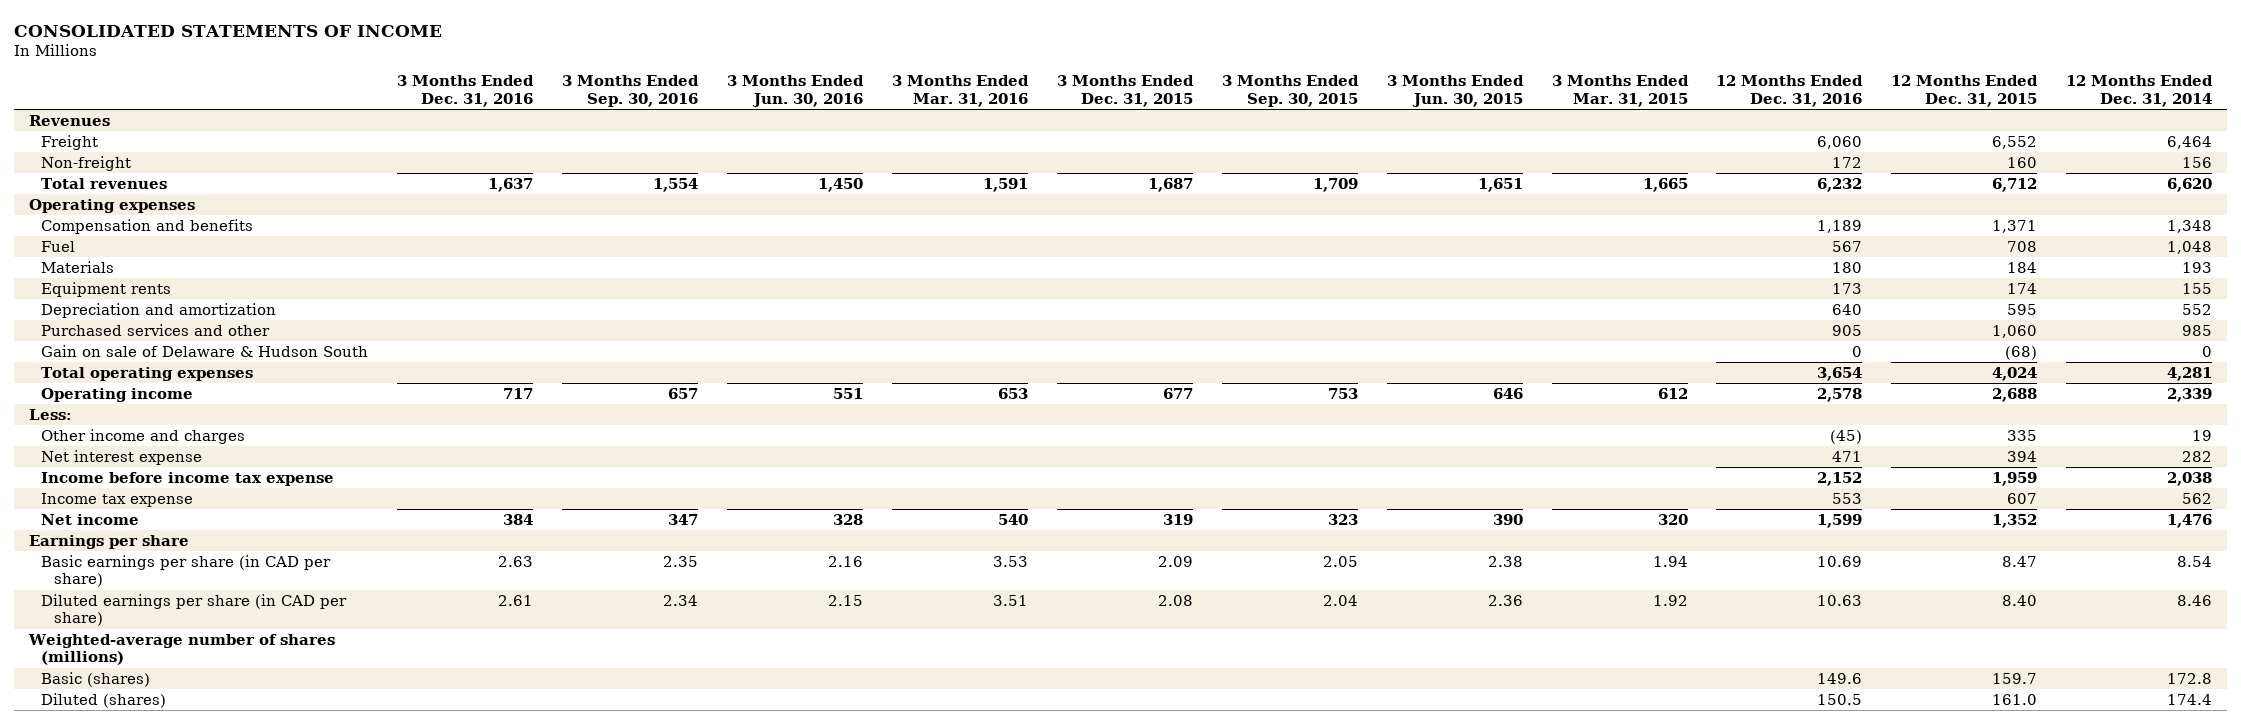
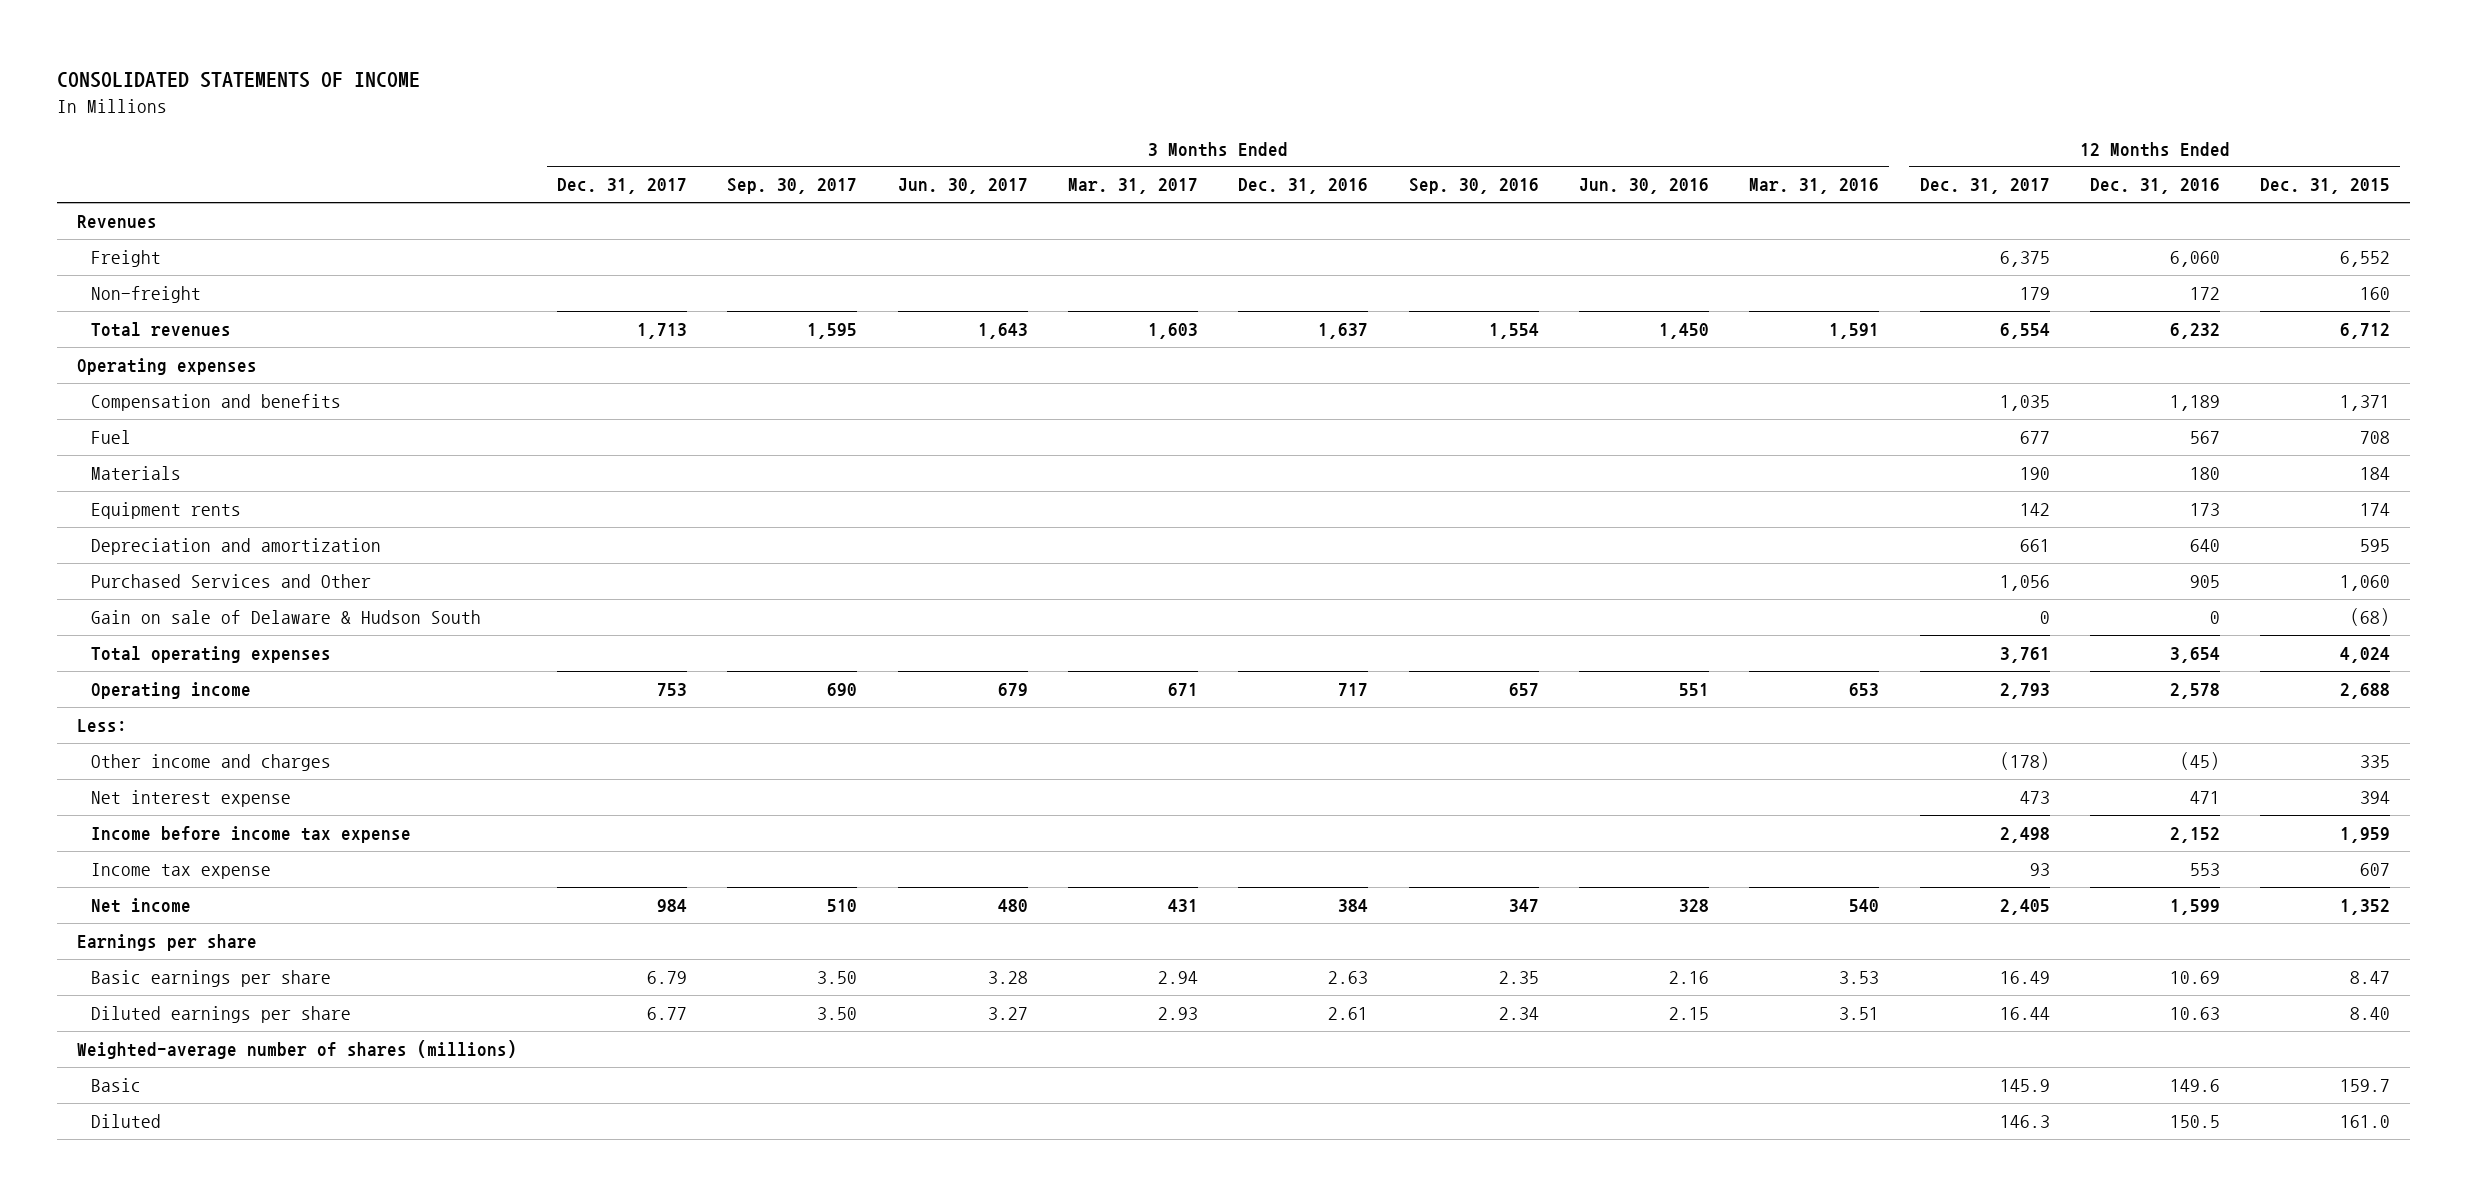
[1056,75,1194,107] 3 Months Ended Dec. 31, 2015 -> none
[1221,75,1359,107] 3 Months Ended Sep. 30, 2015 -> none
[1386,75,1524,107] 3 Months Ended Jun. 30, 2015 -> none
[1551,75,1689,107] 3 Months Ended Mar. 31, 2015 -> none
[2066,75,2214,107] 12 Months Ended Dec. 31, 2014 -> none
none -> [557,178,688,195] Dec. 31, 2017
none -> [727,178,858,195] Sep. 30, 2017
none -> [897,178,1028,195] Jun. 30, 2017
none -> [1068,178,1199,195] Mar. 31, 2017
none -> [1919,178,2050,195] Dec. 31, 2017
[41,323,271,336] Purchased services and other -> [91,573,372,588] Purchased Services and Other
[41,554,332,588] Basic earnings per share (in CAD per share) -> [91,969,332,987] Basic earnings per share
[41,593,348,627] Diluted earnings per share (in CAD per share) -> [91,1005,352,1023] Diluted earnings per share
[41,671,151,687] Basic (shares) -> [91,1077,142,1092] Basic
[41,692,167,708] Diluted (shares) -> [91,1113,162,1128] Diluted

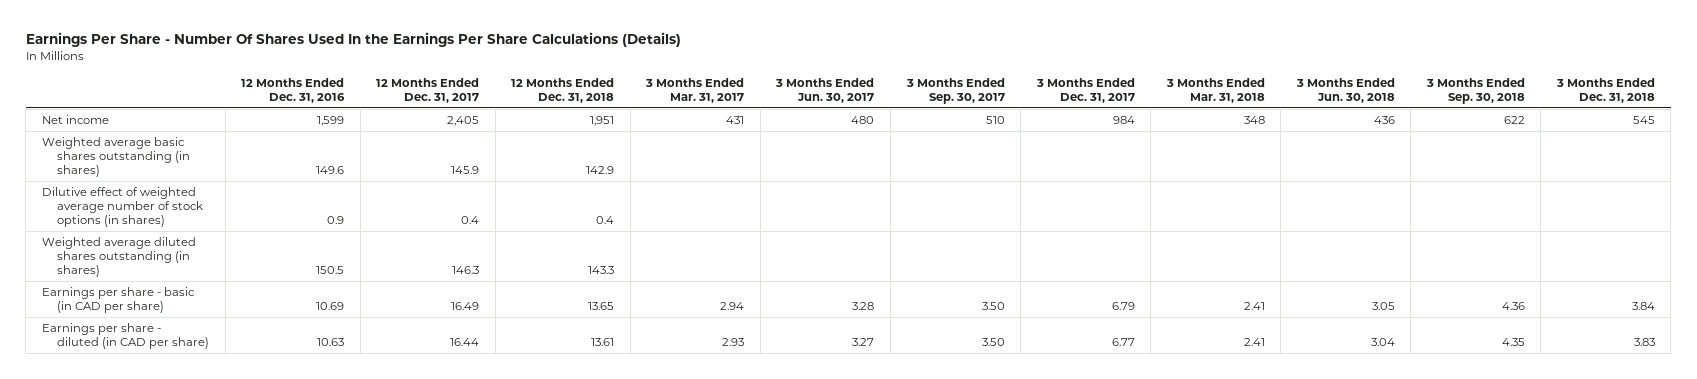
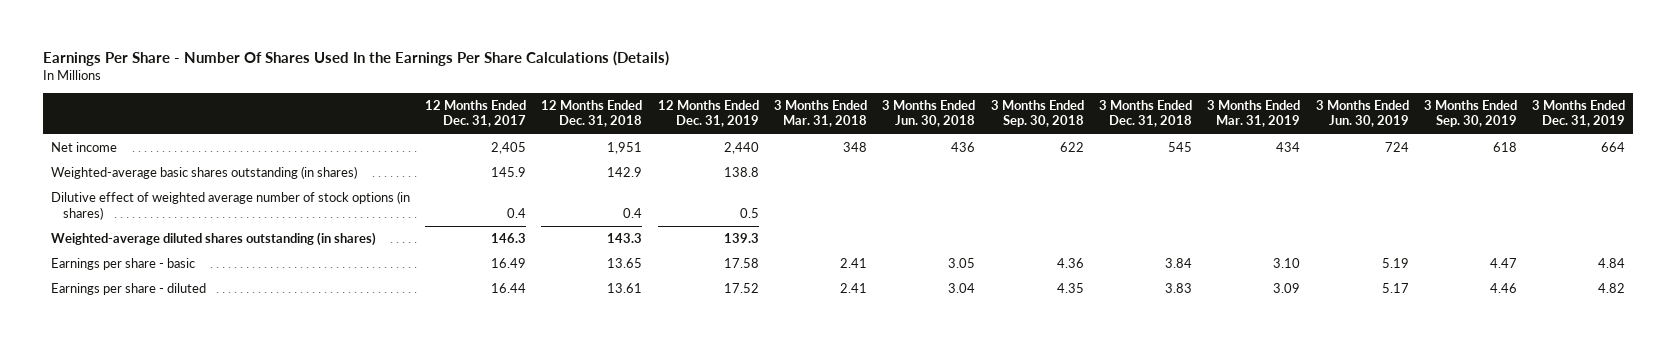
[241,77,346,103] 12 Months Ended Dec. 31, 2016 -> none
[645,77,745,103] 3 Months Ended Mar. 31, 2017 -> none
[775,77,875,103] 3 Months Ended Jun. 30, 2017 -> none
[905,77,1005,104] 3 Months Ended Sep. 30, 2017 -> none
[1035,77,1135,103] 3 Months Ended Dec. 31, 2017 -> none
none -> [657,100,759,128] 12 Months Ended Dec. 31, 2019
none -> [1207,100,1301,128] 3 Months Ended Mar. 31, 2019
none -> [1315,100,1409,128] 3 Months Ended Jun. 30, 2019
none -> [1423,100,1517,128] 3 Months Ended Sep. 30, 2019
none -> [1532,100,1626,128] 3 Months Ended Dec. 31, 2019
[42,137,191,177] Weighted average basic shares outstanding (in shares) -> [50,166,357,180] Weighted-average basic shares outstanding (in shares)
[42,237,197,277] Weighted average diluted shares outstanding (in shares) -> [50,232,376,247] Weighted-average diluted shares outstanding (in shares)
[42,287,196,313] Earnings per share - basic (in CAD per share) -> [50,258,195,271] Earnings per share - basic
[42,323,210,349] Earnings per share - diluted (in CAD per share) -> [50,283,206,296] Earnings per share - diluted

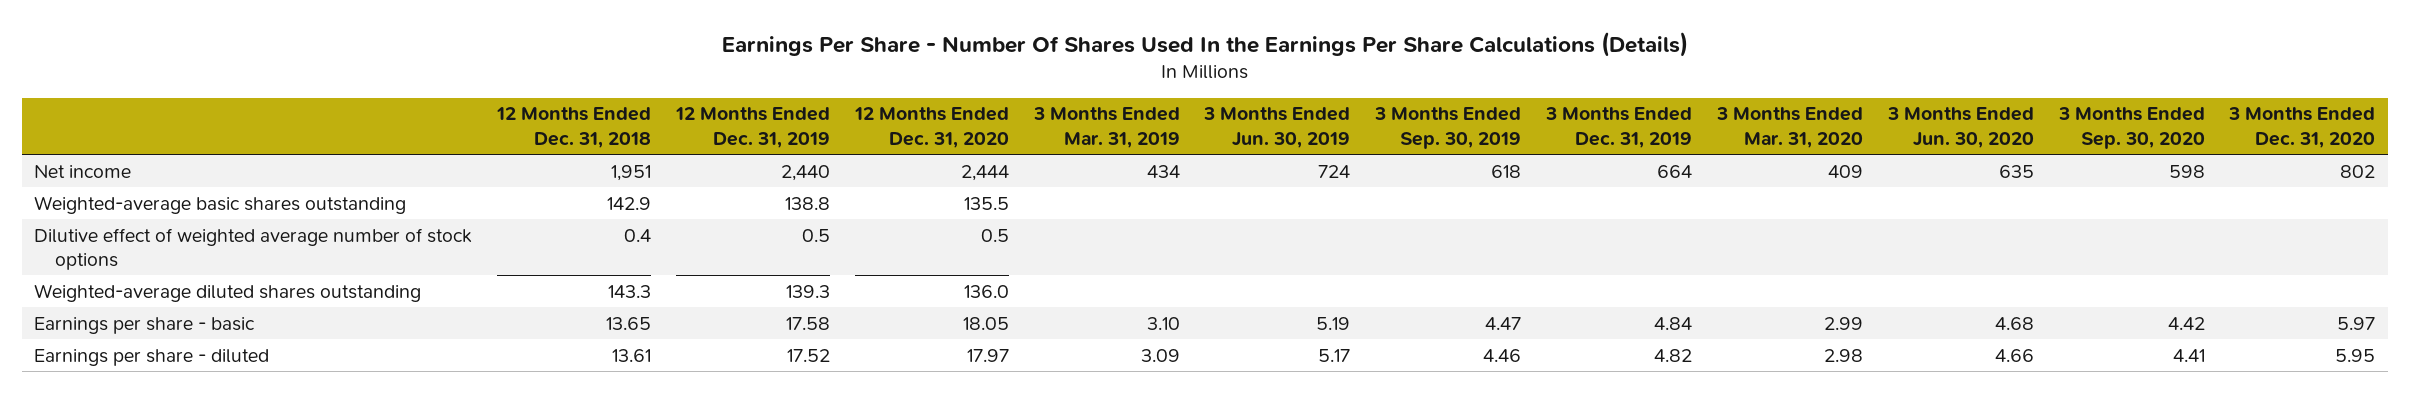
[424,100,526,128] 12 Months Ended Dec. 31, 2017 -> none
[773,100,867,128] 3 Months Ended Mar. 31, 2018 -> none
[882,100,976,128] 3 Months Ended Jun. 30, 2018 -> none
[990,100,1084,128] 3 Months Ended Sep. 30, 2018 -> none
[1098,100,1192,128] 3 Months Ended Dec. 31, 2018 -> none
none -> [853,107,1009,148] 12 Months Ended Dec. 31, 2020
none -> [1715,107,1863,148] 3 Months Ended Mar. 31, 2020
none -> [1886,107,2034,148] 3 Months Ended Jun. 30, 2020
none -> [2057,107,2205,149] 3 Months Ended Sep. 30, 2020
none -> [2228,107,2376,148] 3 Months Ended Dec. 31, 2020
[50,166,357,180] Weighted-average basic shares outstanding (in shares) -> [34,195,407,214] Weighted-average basic shares outstanding
[50,191,410,220] Dilutive effect of weighted average number of stock options (in shares) -> [34,227,473,270] Dilutive effect of weighted average number of stock options
[50,232,376,247] Weighted-average diluted shares outstanding (in shares) -> [34,283,422,302] Weighted-average diluted shares outstanding

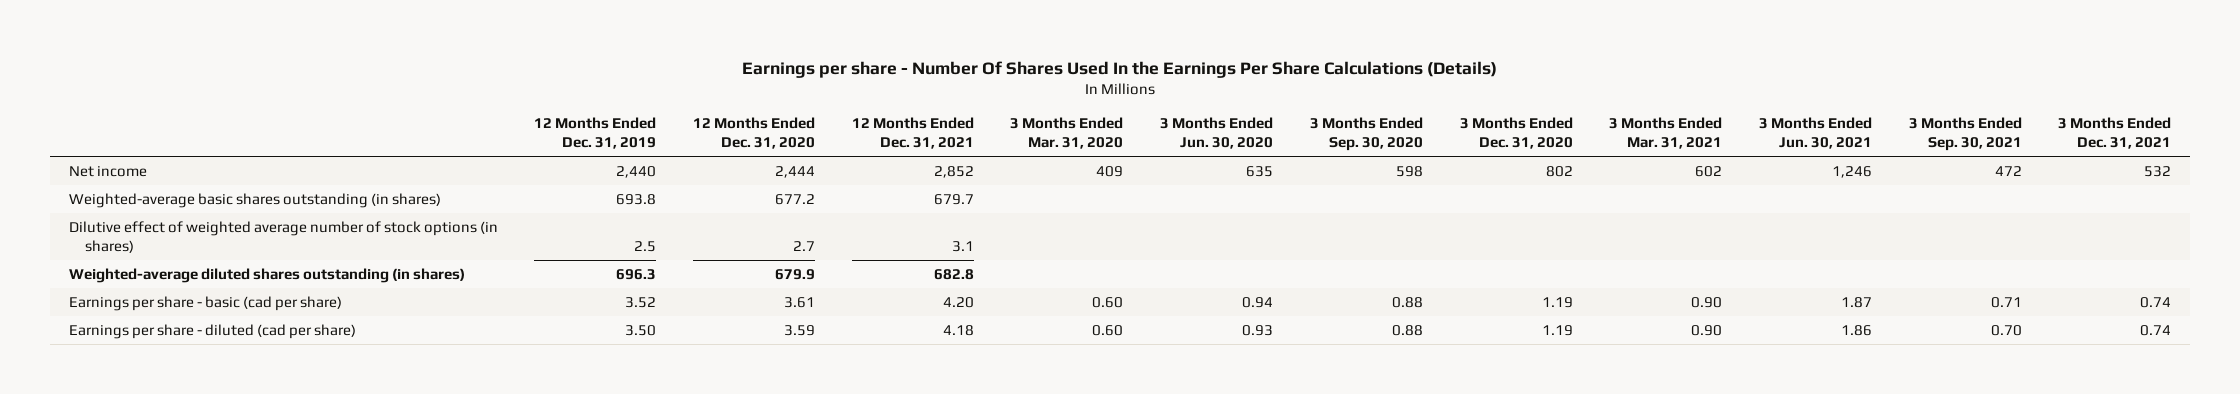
[721,32,1688,58] Earnings Per Share - Number Of Shares Used In the Earnings Per Share Calculations (Details) -> [741,60,1497,78] Earnings per share - Number Of Shares Used In the Earnings Per Share Calculations (Details)
[496,107,652,148] 12 Months Ended Dec. 31, 2018 -> none
[1032,107,1180,148] 3 Months Ended Mar. 31, 2019 -> none
[1203,107,1351,148] 3 Months Ended Jun. 30, 2019 -> none
[1374,107,1522,149] 3 Months Ended Sep. 30, 2019 -> none
[1545,107,1693,148] 3 Months Ended Dec. 31, 2019 -> none
none -> [851,117,974,149] 12 Months Ended Dec. 31, 2021
none -> [1609,117,1723,149] 3 Months Ended Mar. 31, 2021
none -> [1758,117,1872,149] 3 Months Ended Jun. 30, 2021
none -> [1908,117,2022,151] 3 Months Ended Sep. 30, 2021
none -> [2058,117,2172,149] 3 Months Ended Dec. 31, 2021
[34,195,407,214] Weighted-average basic shares outstanding -> [68,193,441,209] Weighted-average basic shares outstanding (in shares)
[785,196,831,210] 138.8 -> [616,194,657,206] 693.8
[963,196,1009,210] 135.5 -> [774,194,815,206] 677.2
[34,227,473,270] Dilutive effect of weighted average number of stock options -> [68,221,498,253] Dilutive effect of weighted average number of stock options (in shares)
[802,228,831,242] 0.5 -> [634,240,657,252] 2.5
[980,228,1009,242] 0.5 -> [792,240,815,251] 2.7
[34,283,422,302] Weighted-average diluted shares outstanding -> [68,268,465,284] Weighted-average diluted shares outstanding (in shares)
[786,284,831,298] 139.3 -> [616,269,657,281] 696.3
[963,284,1009,298] 136.0 -> [774,269,815,281] 679.9
[34,316,256,334] Earnings per share - basic -> [68,296,342,312] Earnings per share - basic (cad per share)
[786,316,831,330] 17.58 -> [625,297,657,309] 3.52
[962,316,1009,330] 18.05 -> [783,297,815,309] 3.61
[1823,316,1863,330] 2.99 -> [1092,297,1124,309] 0.60
[1994,316,2034,330] 4.68 -> [1242,297,1274,309] 0.94
[2167,316,2205,330] 4.42 -> [1391,297,1423,309] 0.88
[2337,316,2376,330] 5.97 -> [1541,297,1573,309] 1.19
[34,348,270,366] Earnings per share - diluted -> [68,324,356,340] Earnings per share - diluted (cad per share)
[787,348,831,362] 17.52 -> [625,325,657,337] 3.50
[966,348,1009,362] 17.97 -> [783,325,815,337] 3.59
[1823,348,1863,362] 2.98 -> [1092,325,1124,337] 0.60
[1994,348,2034,362] 4.66 -> [1242,325,1274,337] 0.93
[2172,348,2205,362] 4.41 -> [1391,325,1423,337] 0.88
[2335,348,2376,362] 5.95 -> [1541,325,1573,337] 1.19

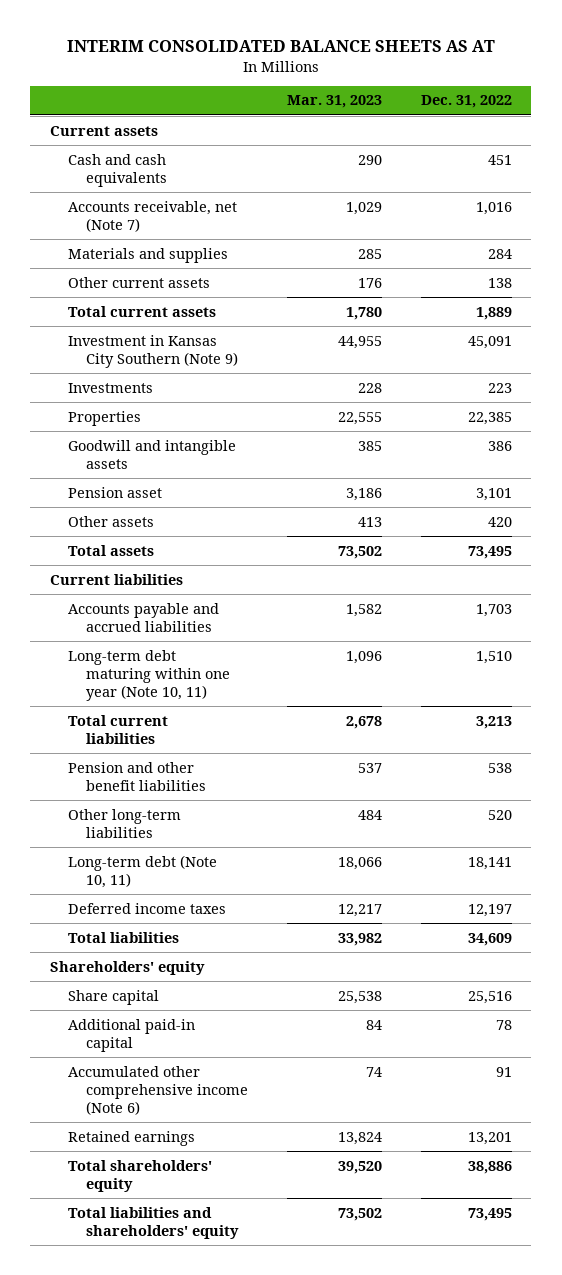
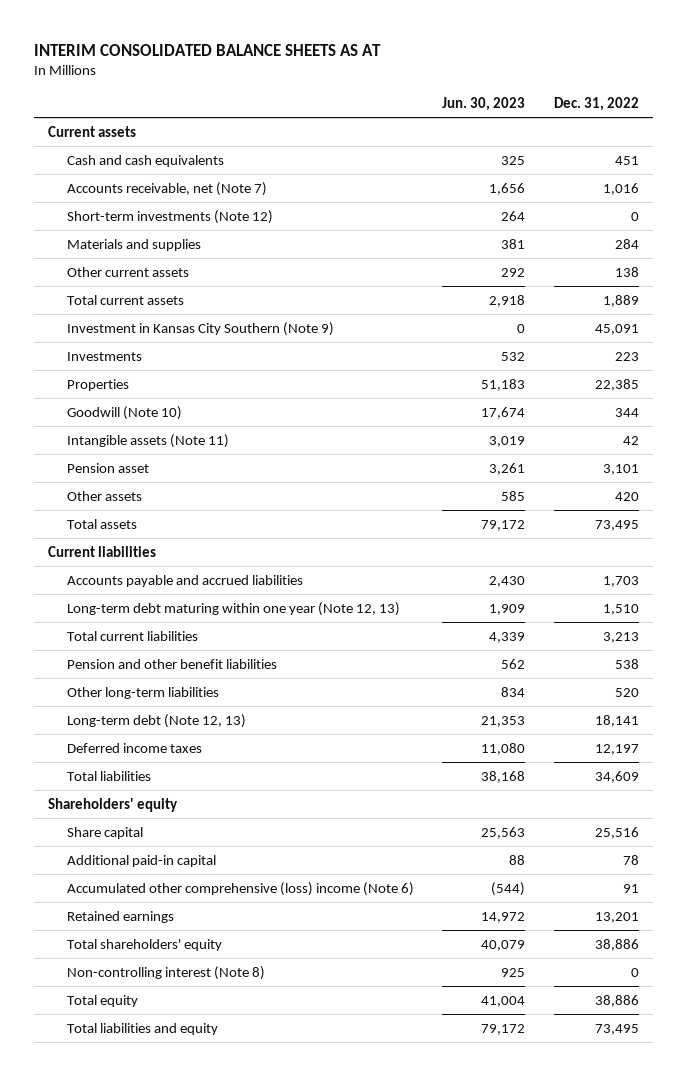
[287,95,383,109] Mar. 31, 2023 -> none
none -> [442,97,526,112] Jun. 30, 2023
none -> [66,209,273,224] Short-term investments (Note 12)
[68,439,237,469] Goodwill and intangible assets -> none
none -> [66,405,182,420] Goodwill (Note 10)
none -> [66,433,229,448] Intangible assets (Note 11)
[68,649,231,701] Long-term debt maturing within one year (Note 10, 11) -> [66,601,400,616] Long-term debt maturing within one year (Note 12, 13)
[68,854,218,888] Long-term debt (Note 10, 11) -> [66,713,246,728] Long-term debt (Note 12, 13)
[68,1065,249,1115] Accumulated other comprehensive income (Note 6) -> [66,881,414,896] Accumulated other comprehensive (loss) income (Note 6)
none -> [66,965,265,980] Non-controlling interest (Note 8)
none -> [66,994,138,1007] Total equity
[68,1206,240,1239] Total liabilities and shareholders' equity -> [66,1022,218,1035] Total liabilities and equity

